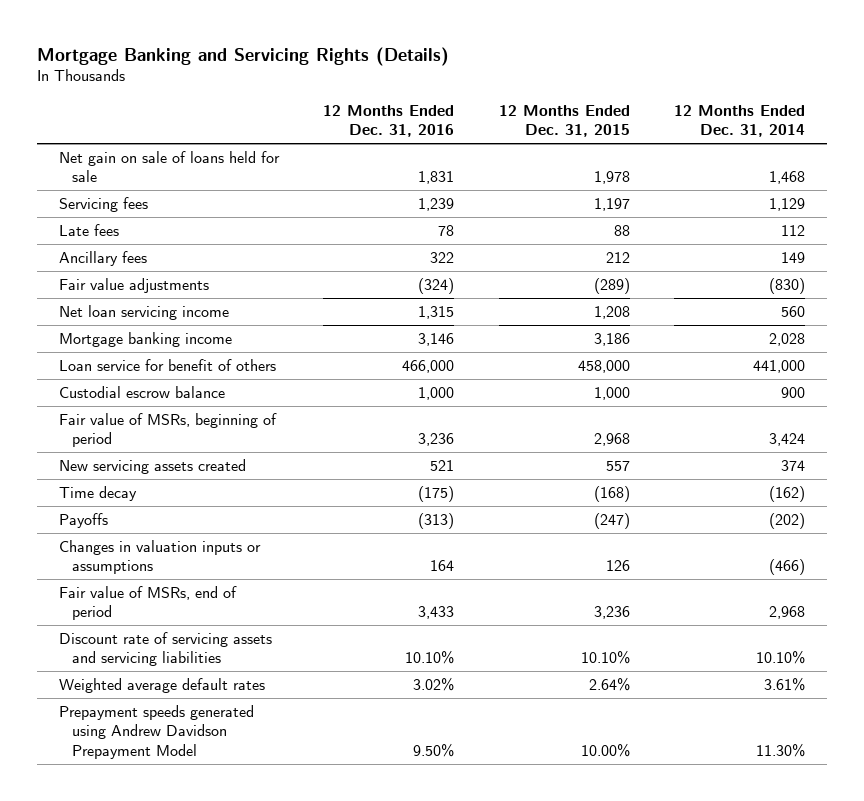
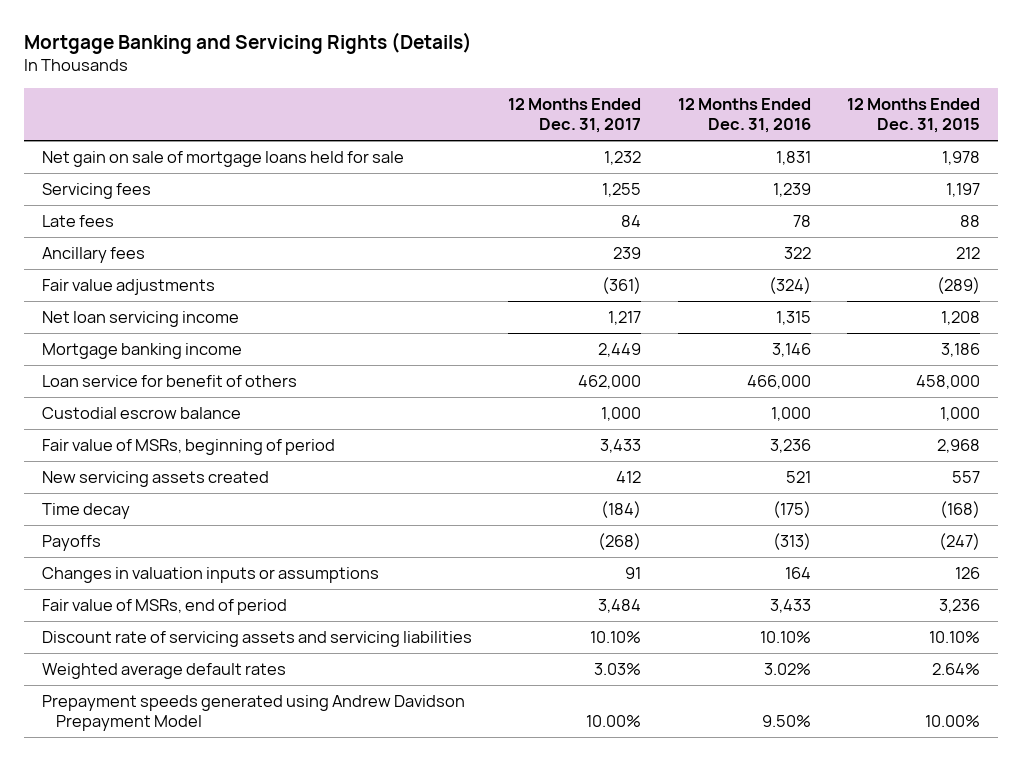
[673,104,805,138] 12 Months Ended Dec. 31, 2014 -> none
none -> [508,98,642,134] 12 Months Ended Dec. 31, 2017
[58,150,280,183] Net gain on sale of loans held for sale -> [41,151,404,168] Net gain on sale of mortgage loans held for sale

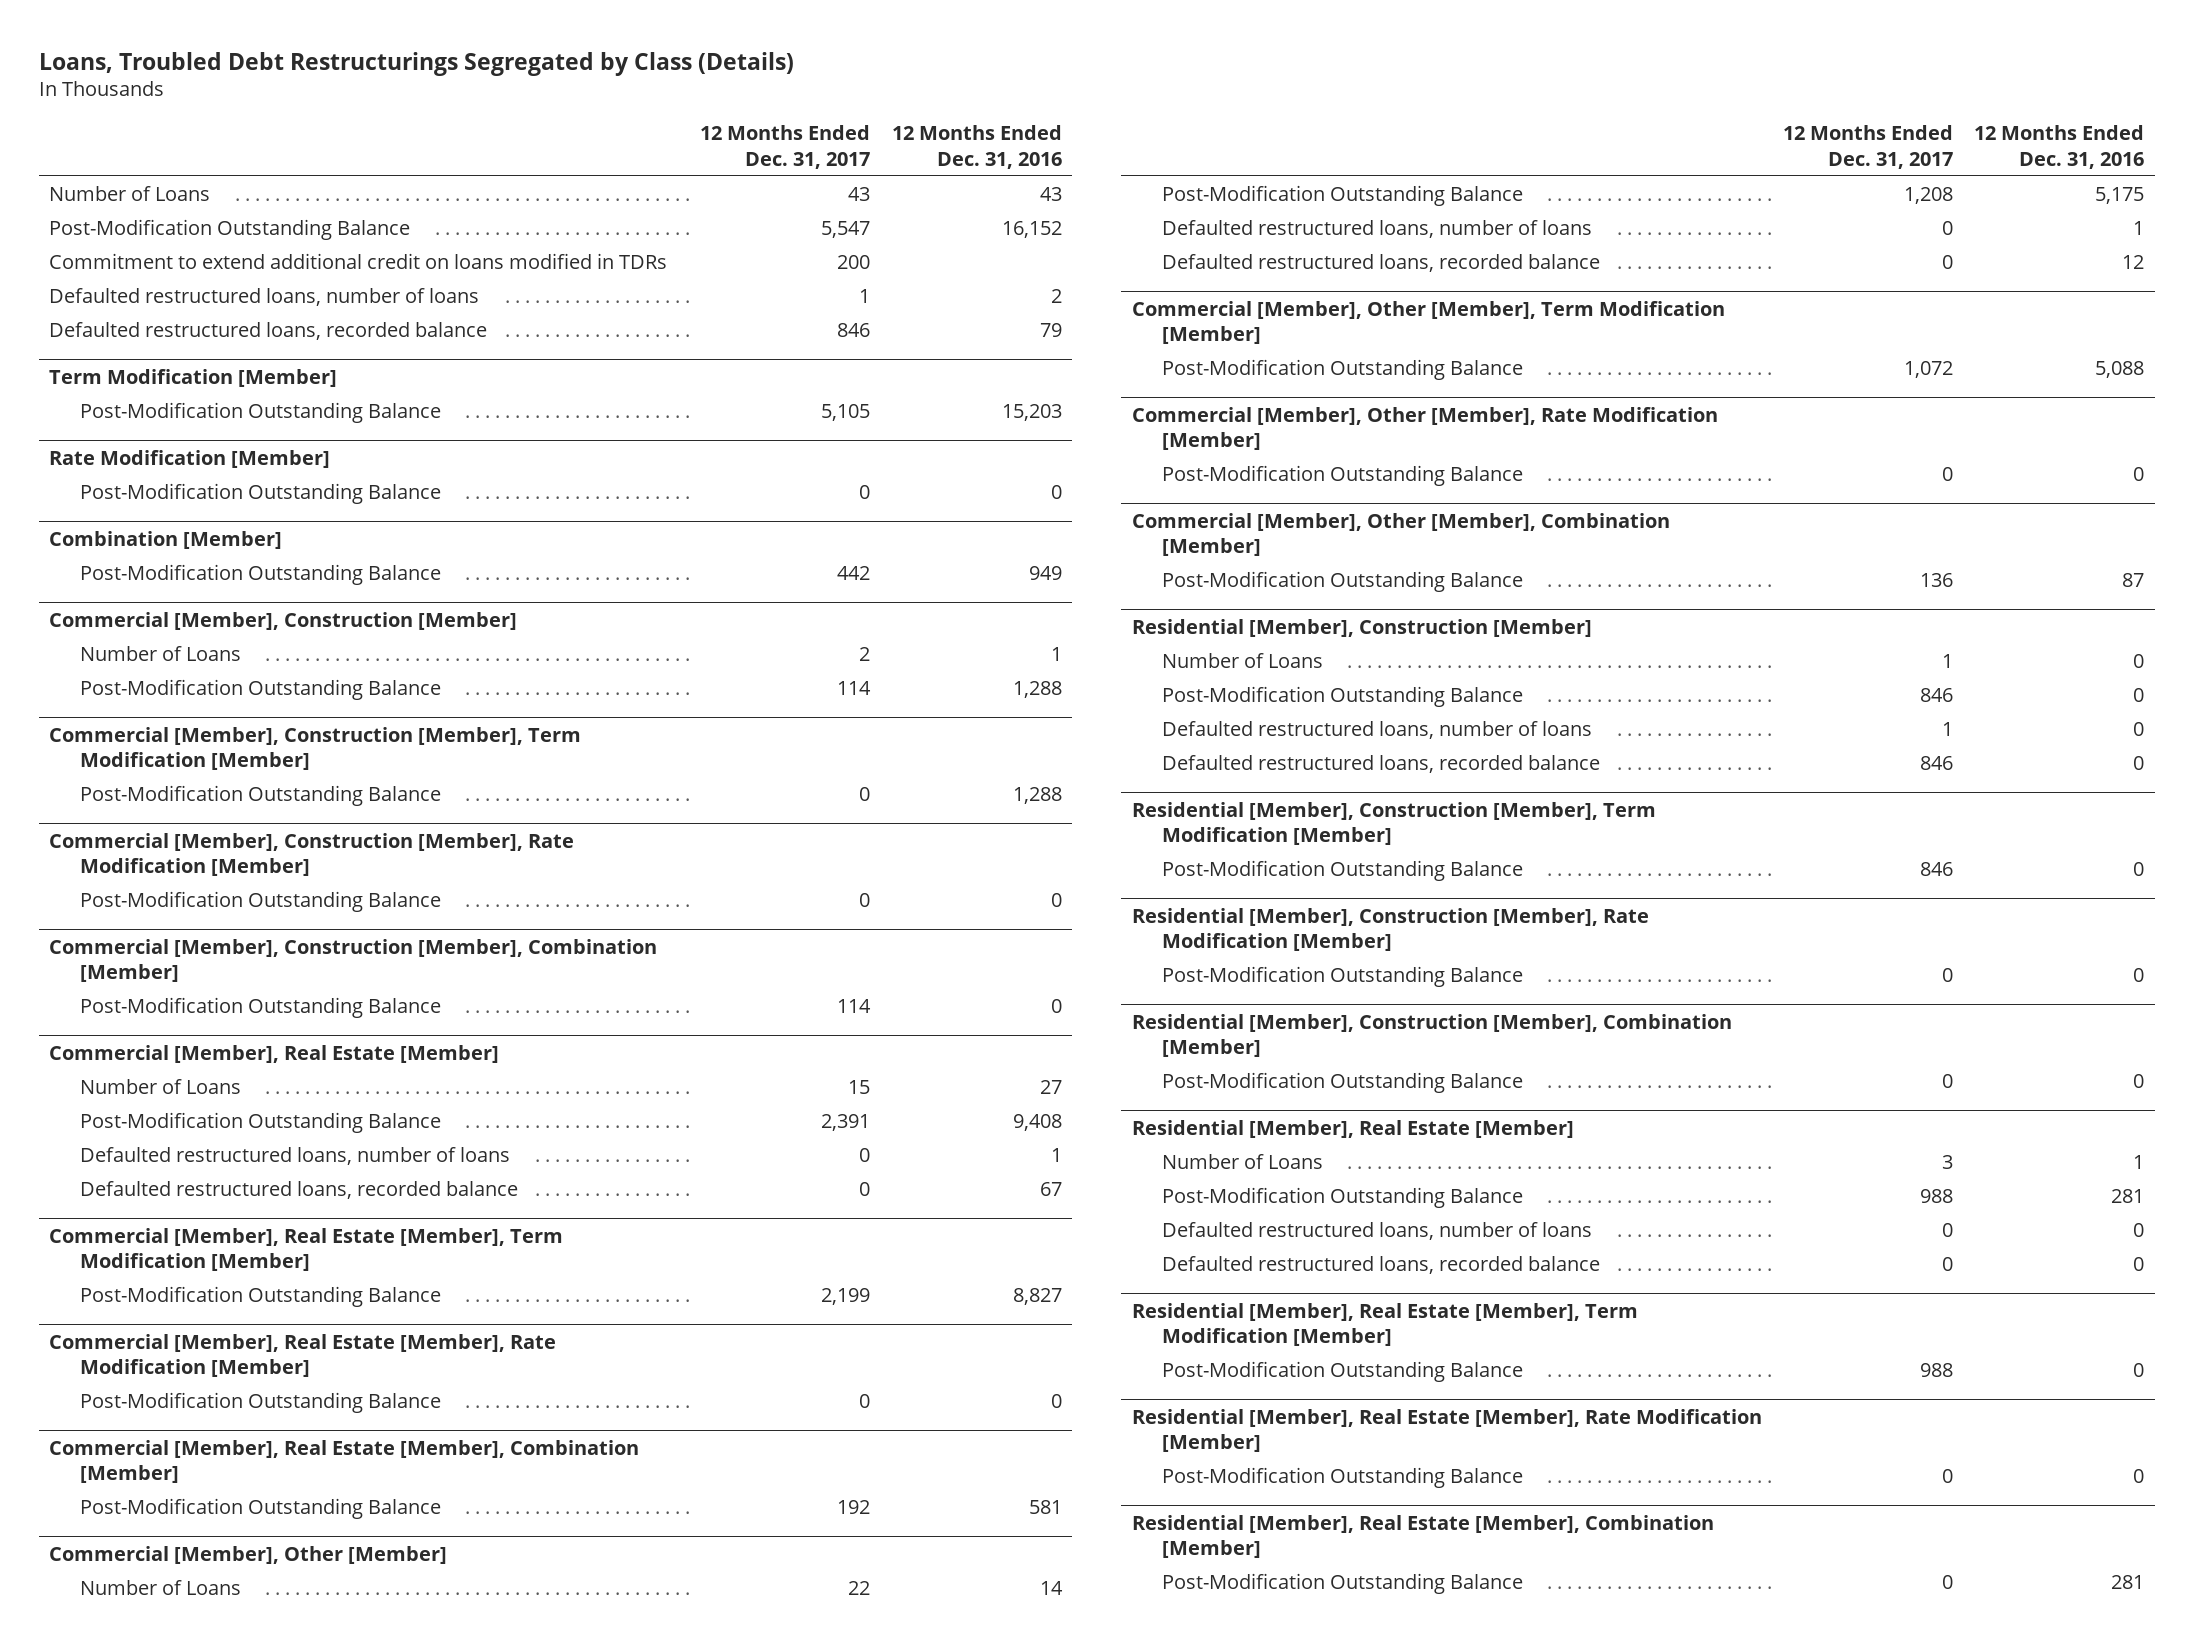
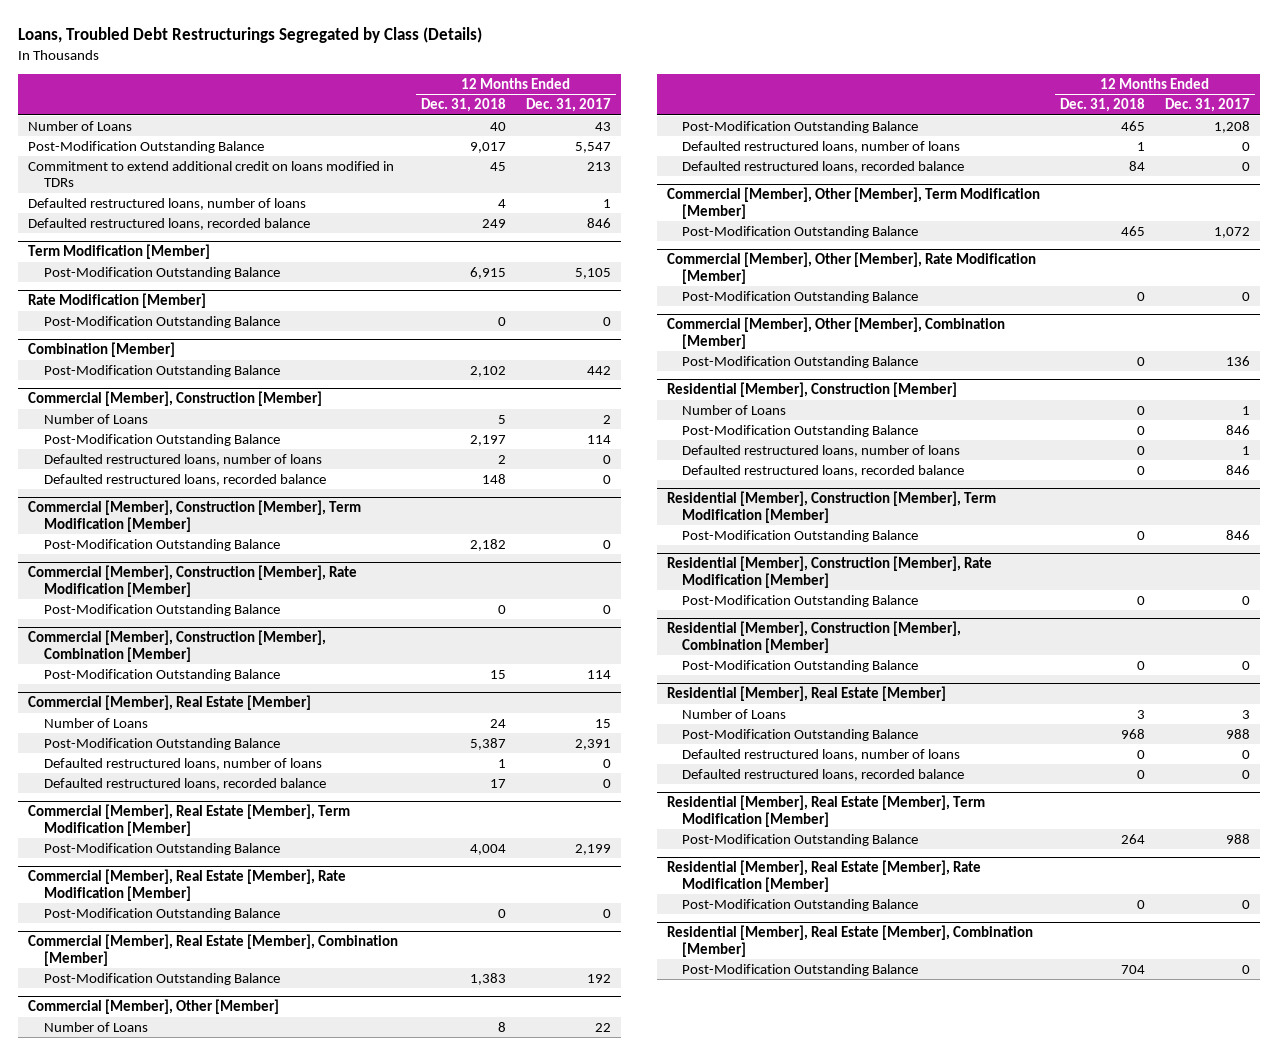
[891,125,1062,169] 12 Months Ended Dec. 31, 2016 -> none
none -> [421,98,507,113] Dec. 31, 2018
[837,255,871,270] 200 -> [587,161,612,171] 213
none -> [43,453,322,466] Defaulted restructured loans, number of loans
none -> [43,473,326,486] Defaulted restructured loans, recorded balance

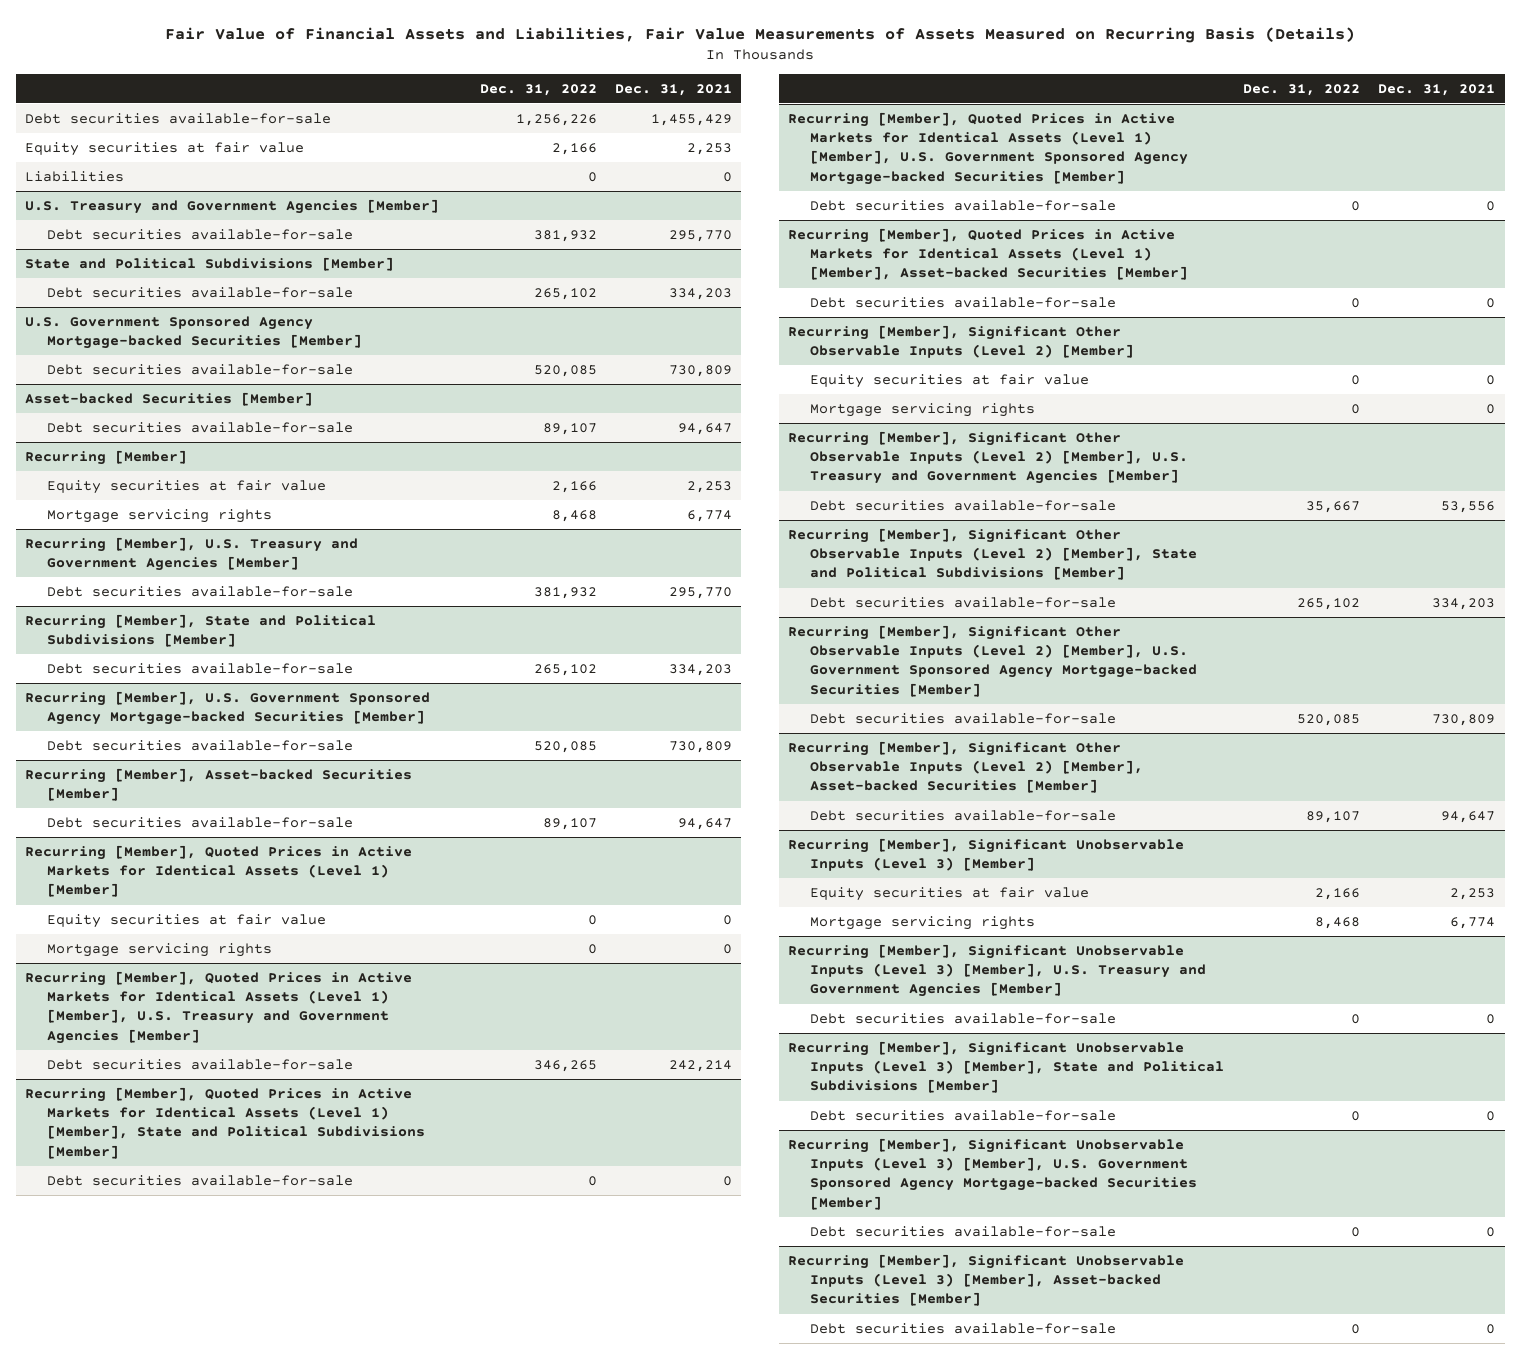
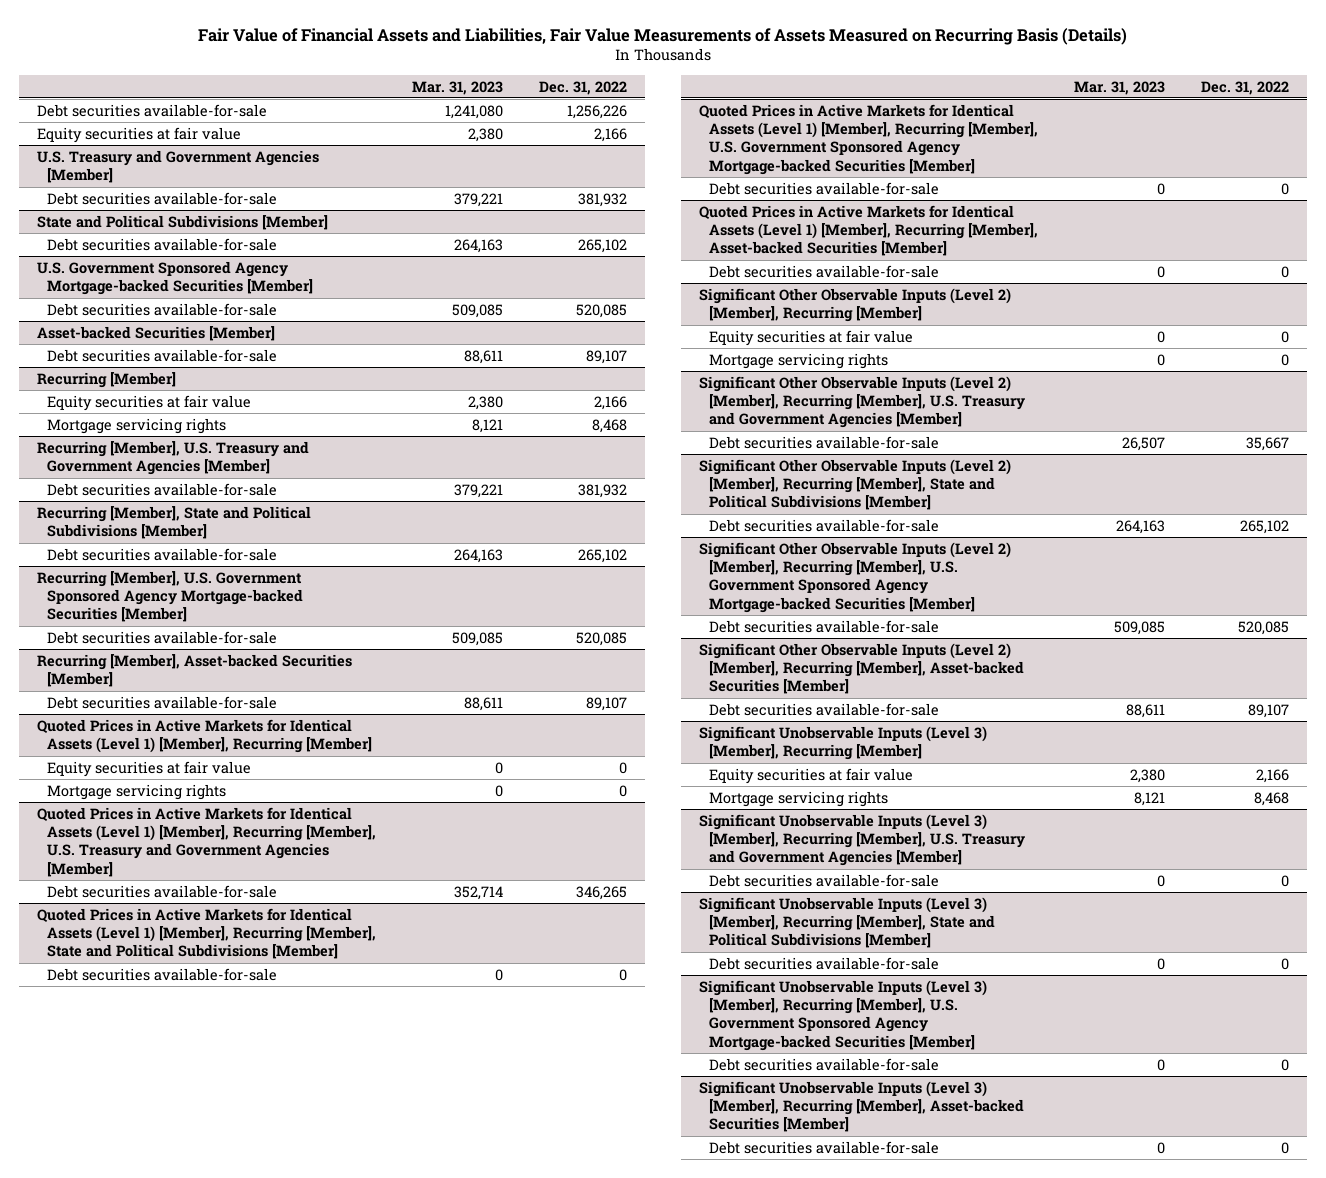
[615,83,733,96] Dec. 31, 2021 -> none
none -> [412,80,504,95] Mar. 31, 2023
[24,170,124,182] Liabilities -> none
[24,844,412,898] Recurring [Member], Quoted Prices in Active Markets for Identical Assets (Level 1) [Member] -> [36,718,373,754] Quoted Prices in Active Markets for Identical Assets (Level 1) [Member], Recurring [Member]
[24,970,412,1044] Recurring [Member], Quoted Prices in Active Markets for Identical Assets (Level 1) [Member], U.S. Treasury and Government Agencies [Member] -> [36,806,377,877] Quoted Prices in Active Markets for Identical Assets (Level 1) [Member], Recurring [Member], U.S. Treasury and Government Agencies [Member]
[24,1086,426,1159] Recurring [Member], Quoted Prices in Active Markets for Identical Assets (Level 1) [Member], State and Political Subdivisions [Member] -> [36,907,377,960] Quoted Prices in Active Markets for Identical Assets (Level 1) [Member], Recurring [Member], State and Political Subdivisions [Member]
[787,111,1189,185] Recurring [Member], Quoted Prices in Active Markets for Identical Assets (Level 1) [Member], U.S. Government Sponsored Agency Mortgage-backed Securities [Member] -> [698,103,1039,175] Quoted Prices in Active Markets for Identical Assets (Level 1) [Member], Recurring [Member], U.S. Government Sponsored Agency Mortgage-backed Securities [Member]
[787,227,1189,281] Recurring [Member], Quoted Prices in Active Markets for Identical Assets (Level 1) [Member], Asset-backed Securities [Member] -> [698,204,1039,257] Quoted Prices in Active Markets for Identical Assets (Level 1) [Member], Recurring [Member], Asset-backed Securities [Member]
[787,324,1135,359] Recurring [Member], Significant Other Observable Inputs (Level 2) [Member] -> [698,287,1011,323] Significant Other Observable Inputs (Level 2) [Member], Recurring [Member]
[787,430,1189,485] Recurring [Member], Significant Other Observable Inputs (Level 2) [Member], U.S. Treasury and Government Agencies [Member] -> [698,375,1026,429] Significant Other Observable Inputs (Level 2) [Member], Recurring [Member], U.S. Treasury and Government Agencies [Member]
[787,527,1198,581] Recurring [Member], Significant Other Observable Inputs (Level 2) [Member], State and Political Subdivisions [Member] -> [698,458,1011,511] Significant Other Observable Inputs (Level 2) [Member], Recurring [Member], State and Political Subdivisions [Member]
[787,624,1198,697] Recurring [Member], Significant Other Observable Inputs (Level 2) [Member], U.S. Government Sponsored Agency Mortgage-backed Securities [Member] -> [698,541,1011,613] Significant Other Observable Inputs (Level 2) [Member], Recurring [Member], U.S. Government Sponsored Agency Mortgage-backed Securities [Member]
[787,740,1144,794] Recurring [Member], Significant Other Observable Inputs (Level 2) [Member], Asset-backed Securities [Member] -> [698,642,1025,695] Significant Other Observable Inputs (Level 2) [Member], Recurring [Member], Asset-backed Securities [Member]
[787,837,1184,872] Recurring [Member], Significant Unobservable Inputs (Level 3) [Member] -> [698,725,987,761] Significant Unobservable Inputs (Level 3) [Member], Recurring [Member]
[787,943,1207,998] Recurring [Member], Significant Unobservable Inputs (Level 3) [Member], U.S. Treasury and Government Agencies [Member] -> [698,813,1026,867] Significant Unobservable Inputs (Level 3) [Member], Recurring [Member], U.S. Treasury and Government Agencies [Member]
[787,1040,1225,1094] Recurring [Member], Significant Unobservable Inputs (Level 3) [Member], State and Political Subdivisions [Member] -> [698,896,996,949] Significant Unobservable Inputs (Level 3) [Member], Recurring [Member], State and Political Subdivisions [Member]
[787,1137,1198,1210] Recurring [Member], Significant Unobservable Inputs (Level 3) [Member], U.S. Government Sponsored Agency Mortgage-backed Securities [Member] -> [698,979,987,1051] Significant Unobservable Inputs (Level 3) [Member], Recurring [Member], U.S. Government Sponsored Agency Mortgage-backed Securities [Member]
[787,1253,1184,1307] Recurring [Member], Significant Unobservable Inputs (Level 3) [Member], Asset-backed Securities [Member] -> [698,1080,1025,1133] Significant Unobservable Inputs (Level 3) [Member], Recurring [Member], Asset-backed Securities [Member]

